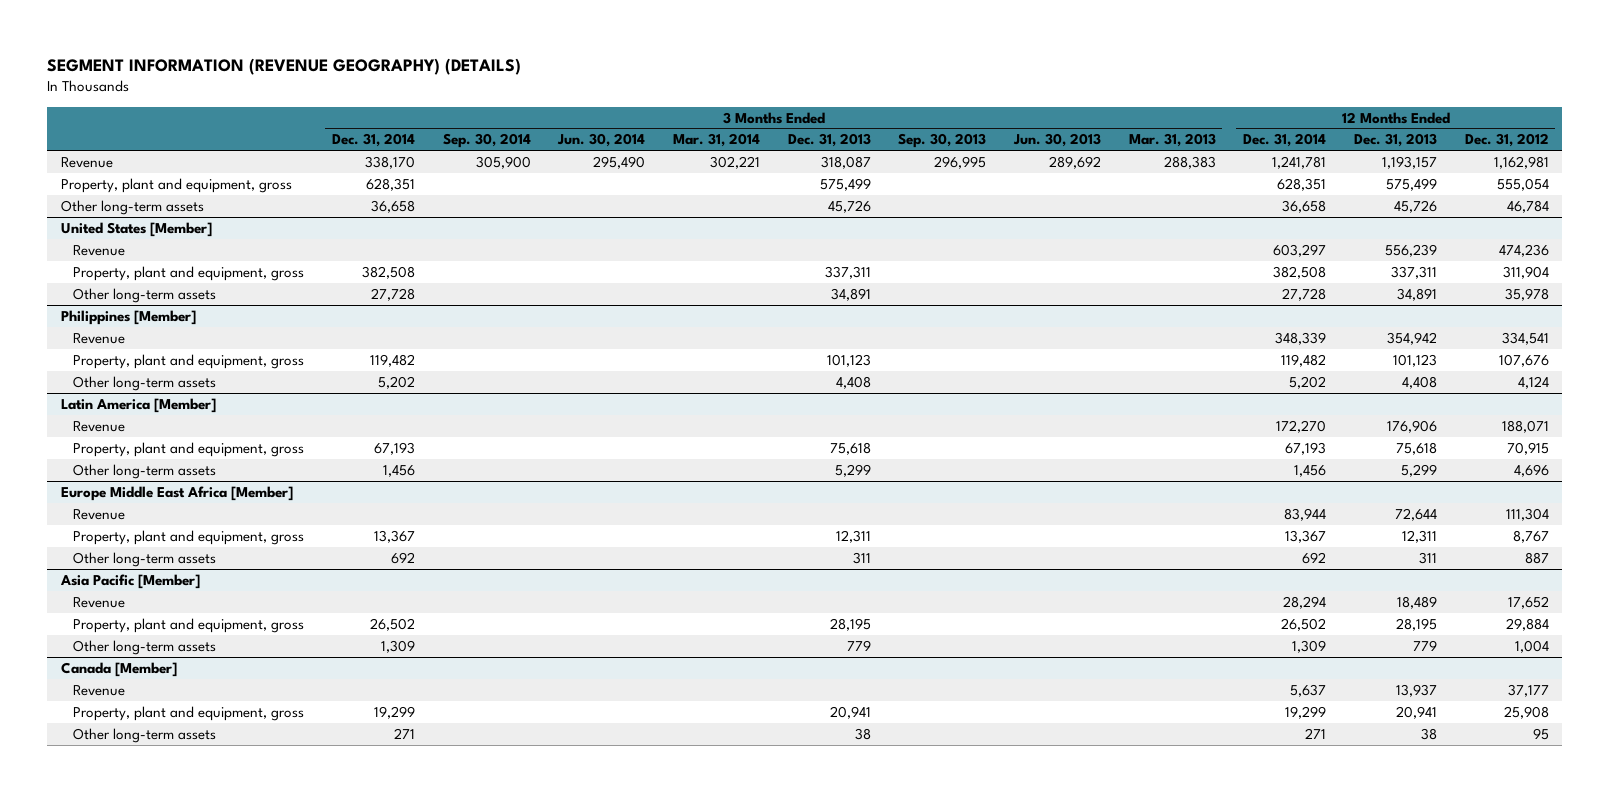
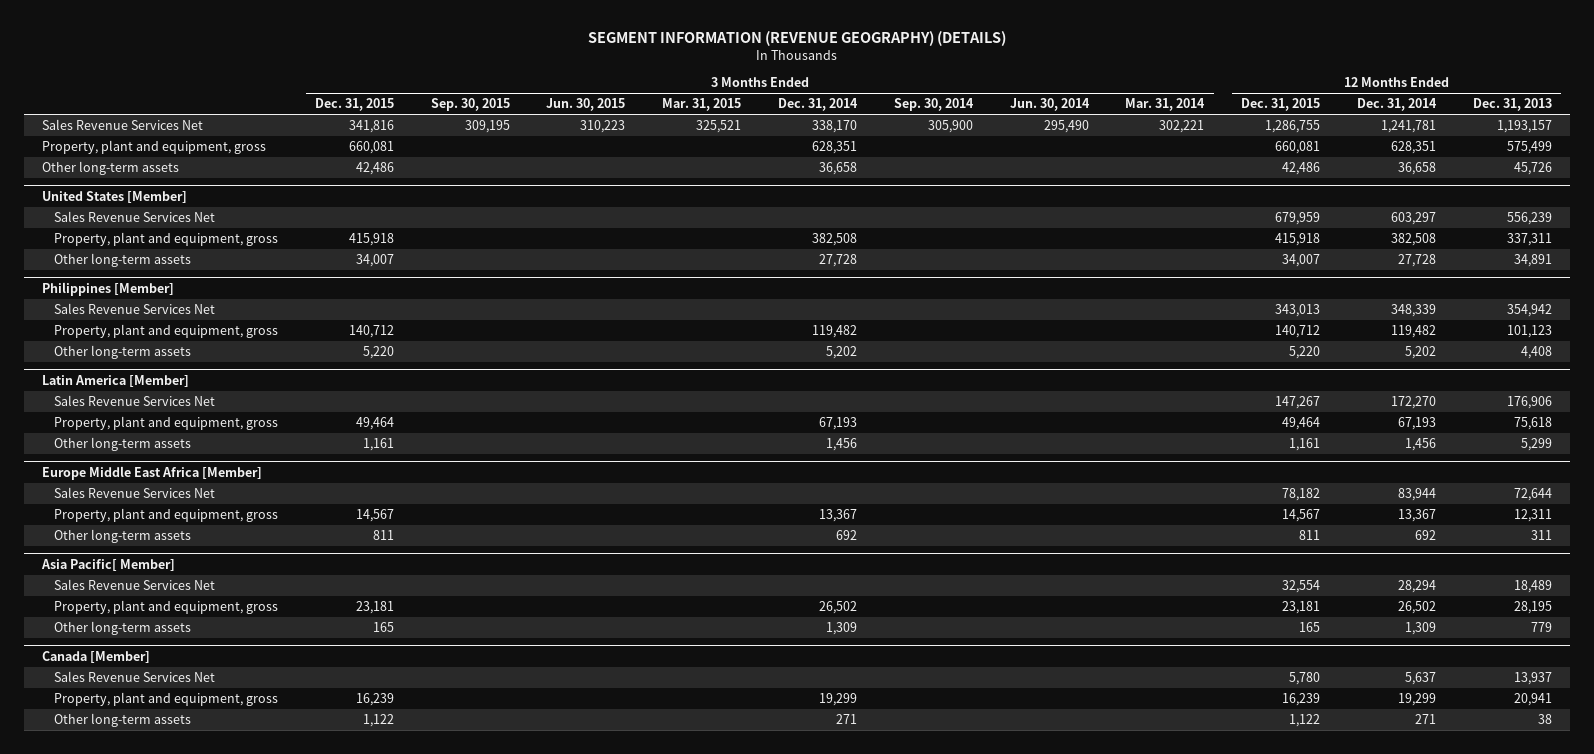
[787,133,871,148] Dec. 31, 2013 -> none
[898,133,987,149] Sep. 30, 2013 -> none
[1012,133,1101,148] Jun. 30, 2013 -> none
[1128,133,1216,148] Mar. 31, 2013 -> none
[1464,133,1549,148] Dec. 31, 2012 -> none
none -> [314,98,394,112] Dec. 31, 2015
none -> [430,98,510,112] Sep. 30, 2015
none -> [546,98,626,112] Jun. 30, 2015
none -> [662,98,742,112] Mar. 31, 2015
none -> [1241,98,1321,112] Dec. 31, 2015
[61,156,114,168] Revenue -> [42,119,204,131] Sales Revenue Services Net
[73,244,126,256] Revenue -> [53,211,215,223] Sales Revenue Services Net
[73,332,126,344] Revenue -> [53,303,215,315] Sales Revenue Services Net
[73,420,126,432] Revenue -> [53,395,215,407] Sales Revenue Services Net
[73,508,126,520] Revenue -> [53,487,215,499] Sales Revenue Services Net
[60,573,201,589] Asia Pacific [Member] -> [41,558,176,571] Asia Pacific[ Member]
[73,596,126,608] Revenue -> [53,579,215,591] Sales Revenue Services Net
[73,684,126,696] Revenue -> [53,671,215,683] Sales Revenue Services Net

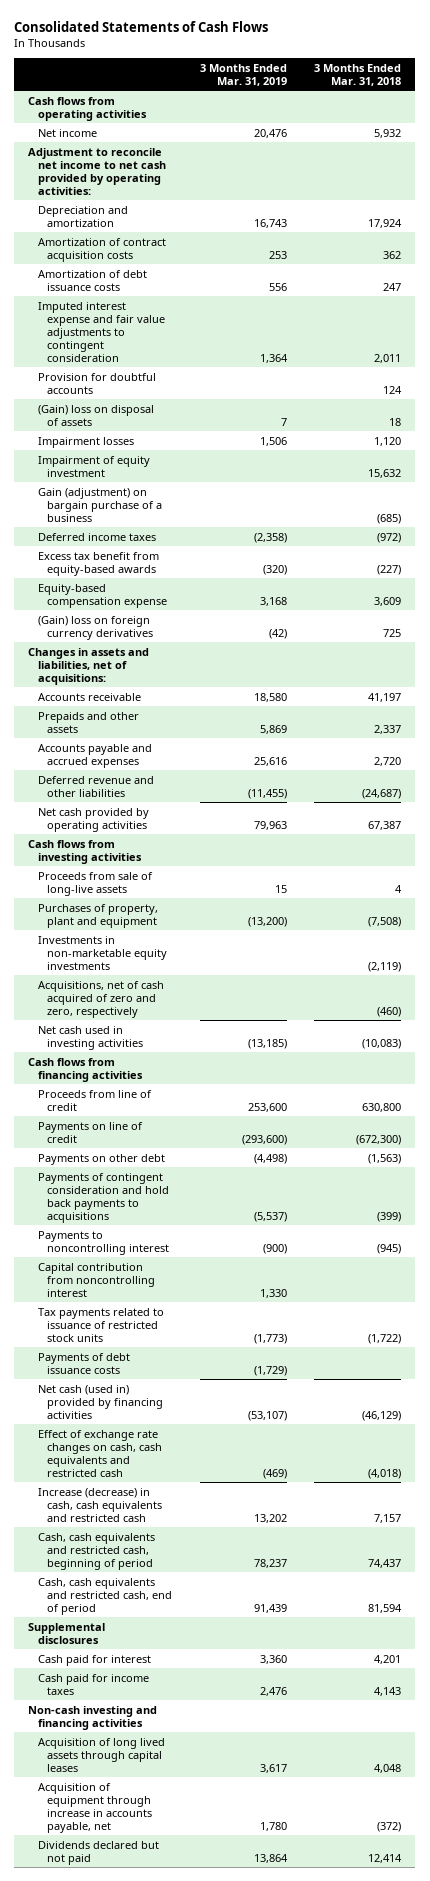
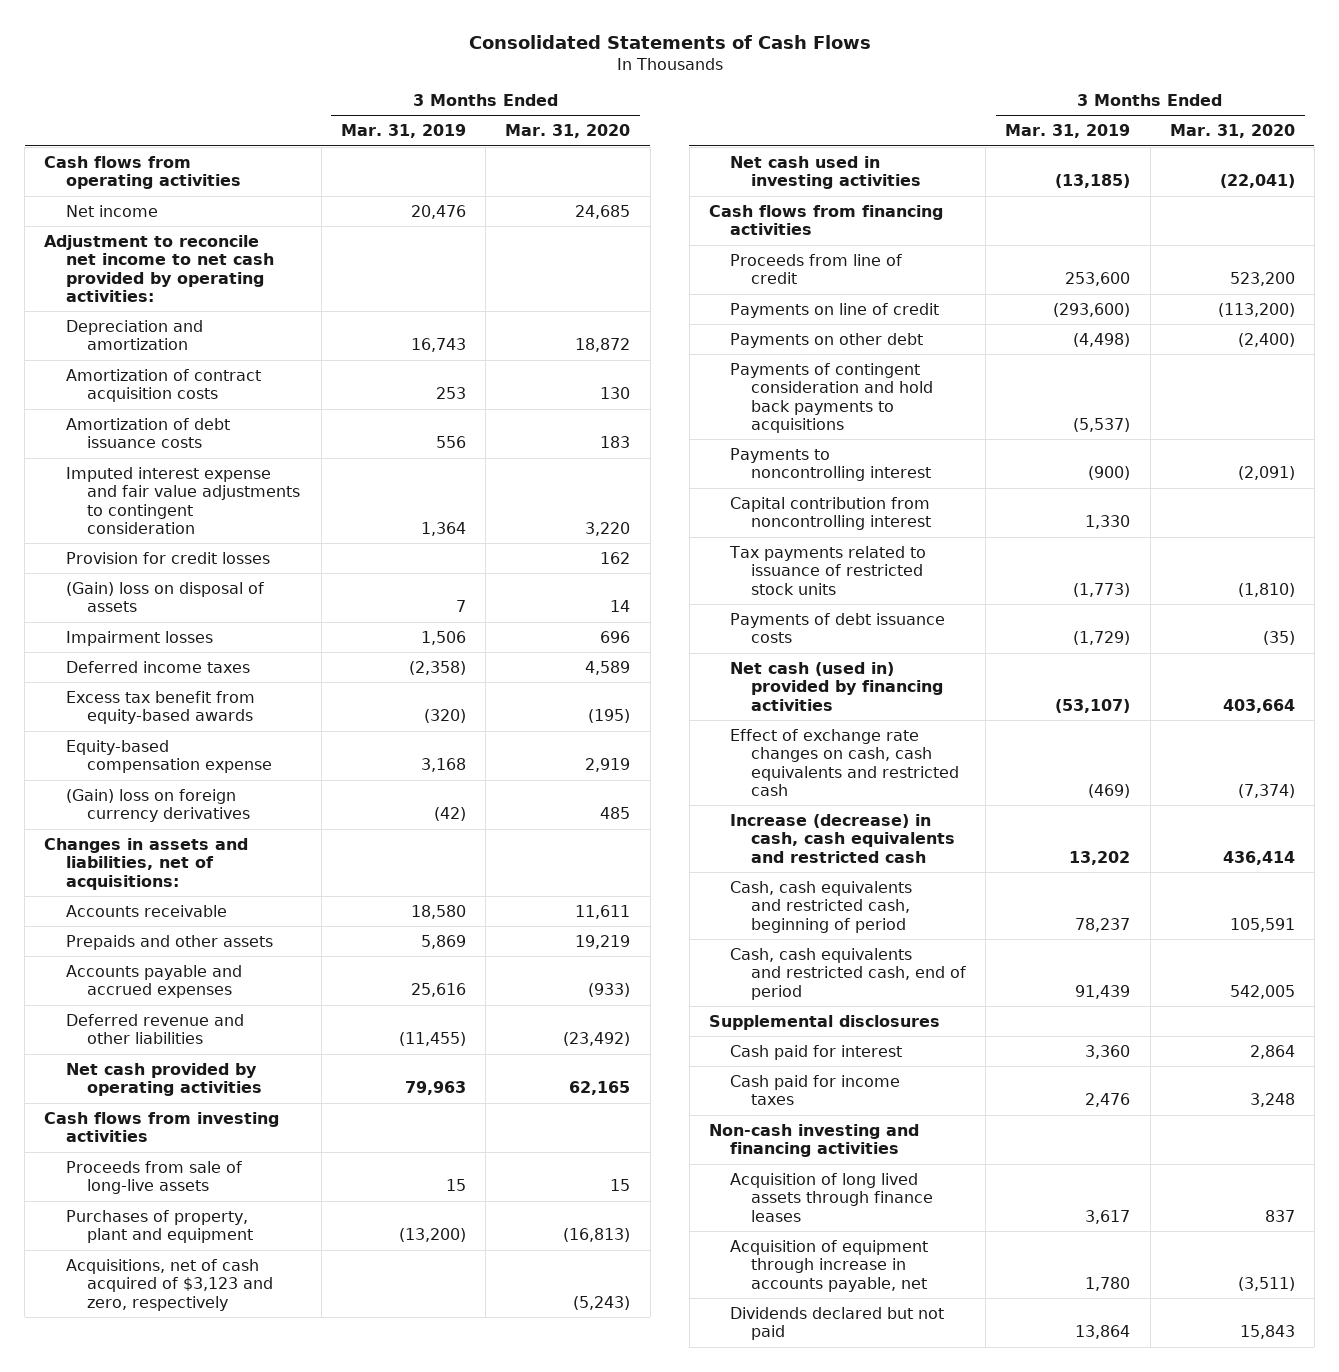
[314,63,402,86] 3 Months Ended Mar. 31, 2018 -> none
none -> [505,124,631,139] Mar. 31, 2020
[37,372,156,394] Provision for doubtful accounts -> [65,551,270,564] Provision for credit losses
[37,455,150,477] Impairment of equity investment -> none
[37,487,162,522] Gain (adjustment) on bargain purchase of a business -> none
[37,935,167,970] Investments in non-marketable equity investments -> none
[37,980,164,1018] Acquisitions, net of cash acquired of zero and zero, respectively -> [65,1258,273,1311] Acquisitions, net of cash acquired of $3,123 and zero, respectively
[37,1737,165,1772] Acquisition of long lived assets through capital leases -> [729,1172,934,1222] Acquisition of long lived assets through finance leases

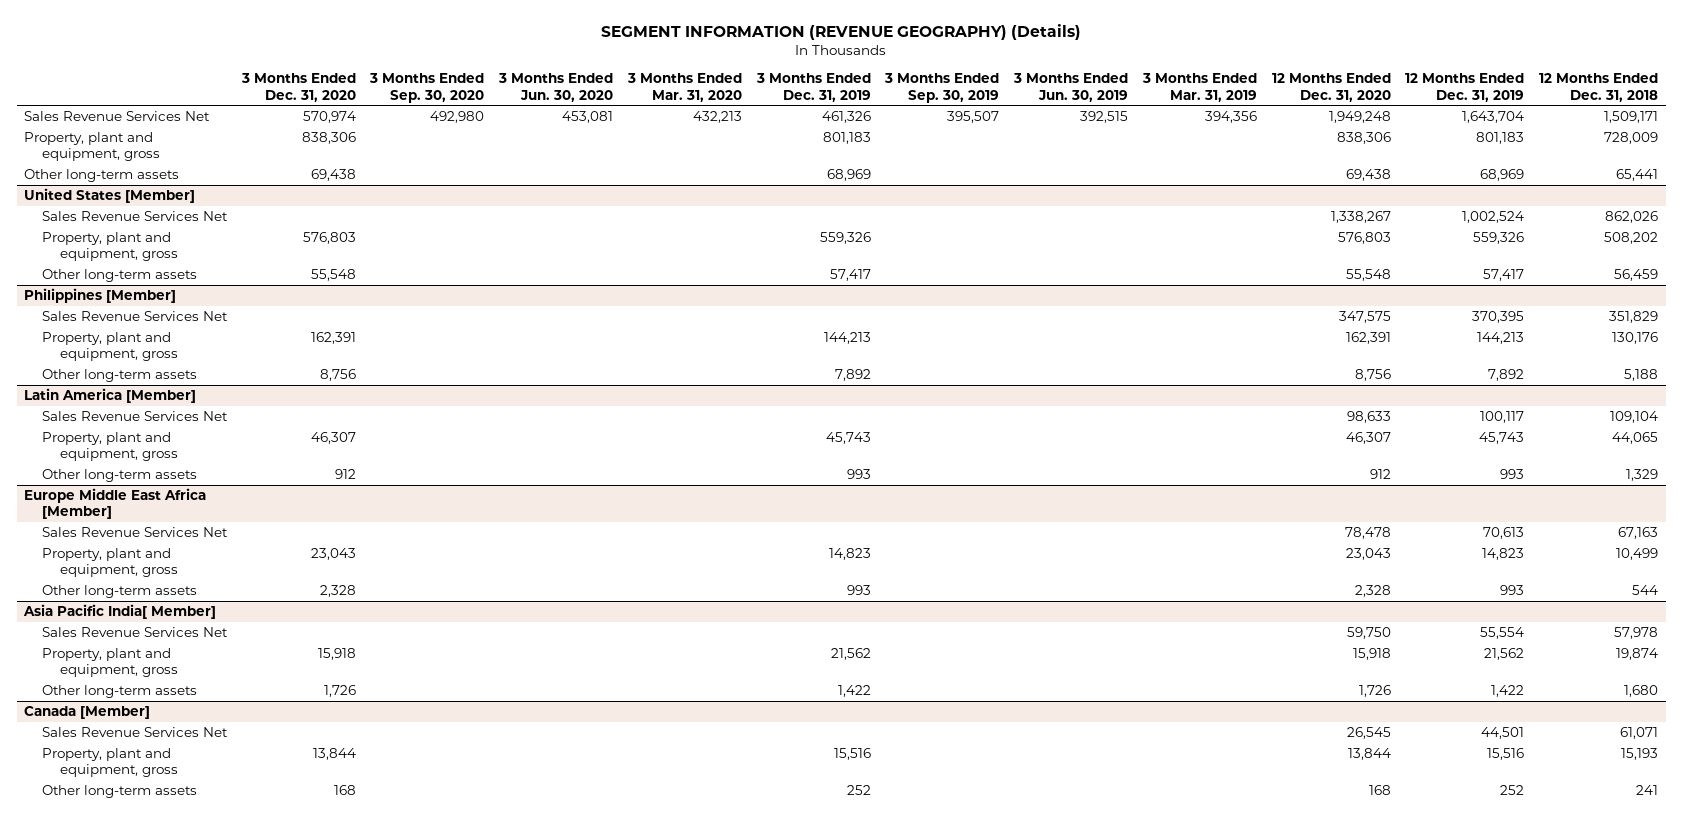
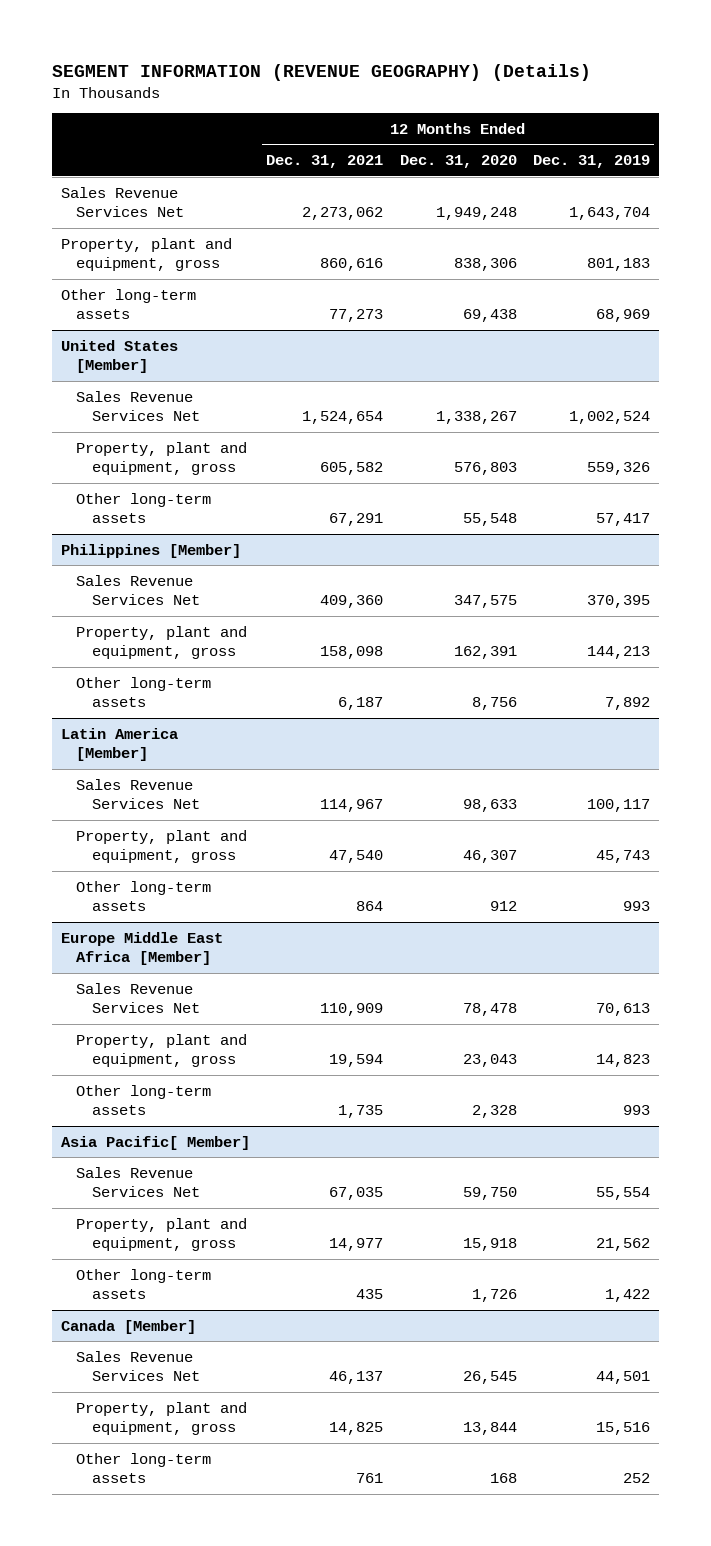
[240,73,356,102] 3 Months Ended Dec. 31, 2020 -> none
[369,73,485,103] 3 Months Ended Sep. 30, 2020 -> none
[498,73,614,102] 3 Months Ended Jun. 30, 2020 -> none
[626,73,742,102] 3 Months Ended Mar. 31, 2020 -> none
[755,73,871,102] 3 Months Ended Dec. 31, 2019 -> none
[884,73,1000,103] 3 Months Ended Sep. 30, 2019 -> none
[1013,73,1129,102] 3 Months Ended Jun. 30, 2019 -> none
[1141,73,1257,102] 3 Months Ended Mar. 31, 2019 -> none
[1539,73,1659,102] 12 Months Ended Dec. 31, 2018 -> none
none -> [266,155,384,169] Dec. 31, 2021
[23,603,217,619] Asia Pacific India[ Member] -> [60,1135,250,1150] Asia Pacific[ Member]

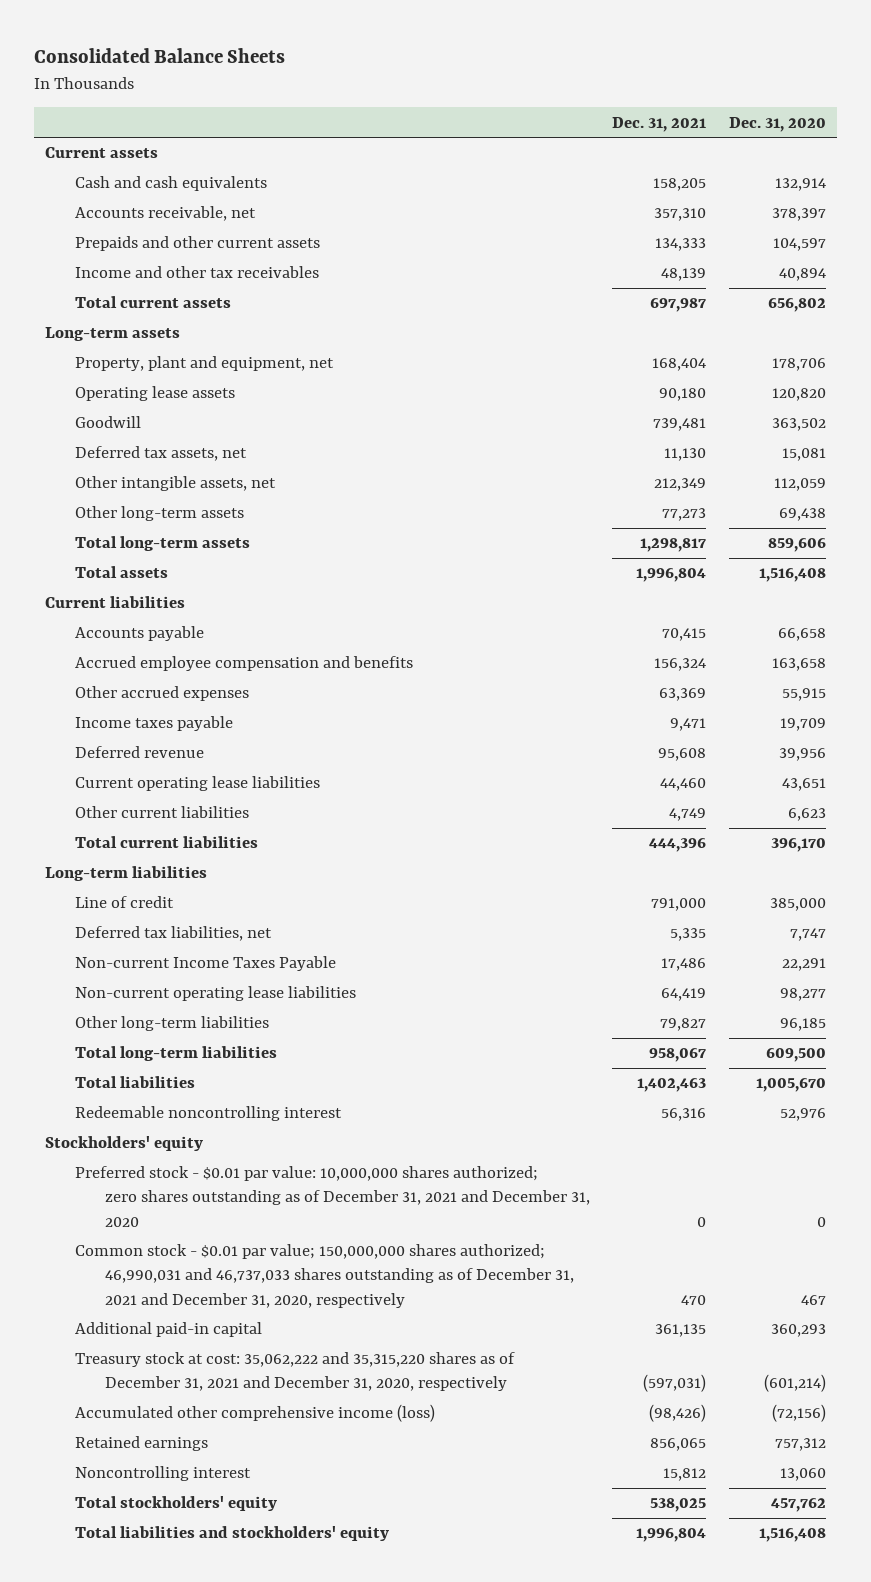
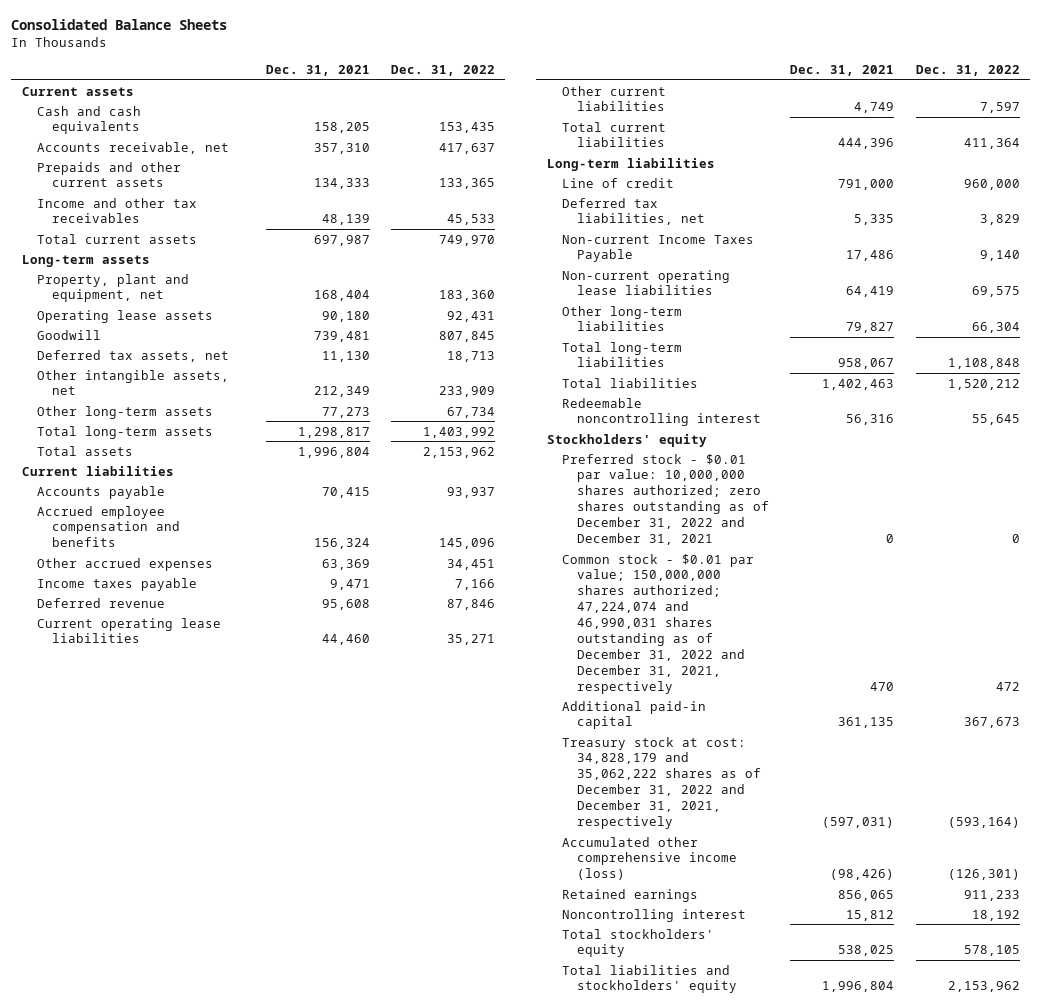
[728,116,826,132] Dec. 31, 2020 -> none
none -> [390,64,495,76] Dec. 31, 2022
[74,1166,590,1227] Preferred stock - $0.01 par value: 10,000,000 shares authorized; zero shares outstanding as of December 31, 2021 and December 31, 2020 -> [562,453,770,546] Preferred stock - $0.01 par value: 10,000,000 shares authorized; zero shares outstanding as of December 31, 2022 and December 31, 2021
[74,1244,574,1308] Common stock - $0.01 par value; 150,000,000 shares authorized; 46,990,031 and 46,737,033 shares outstanding as of December 31, 2021 and December 31, 2020, respectively -> [562,553,755,694] Common stock - $0.01 par value; 150,000,000 shares authorized; 47,224,074 and 46,990,031 shares outstanding as of December 31, 2022 and December 31, 2021, respectively
[74,1352,515,1392] Treasury stock at cost: 35,062,222 and 35,315,220 shares as of December 31, 2021 and December 31, 2020, respectively -> [562,736,762,830] Treasury stock at cost: 34,828,179 and 35,062,222 shares as of December 31, 2022 and December 31, 2021, respectively

